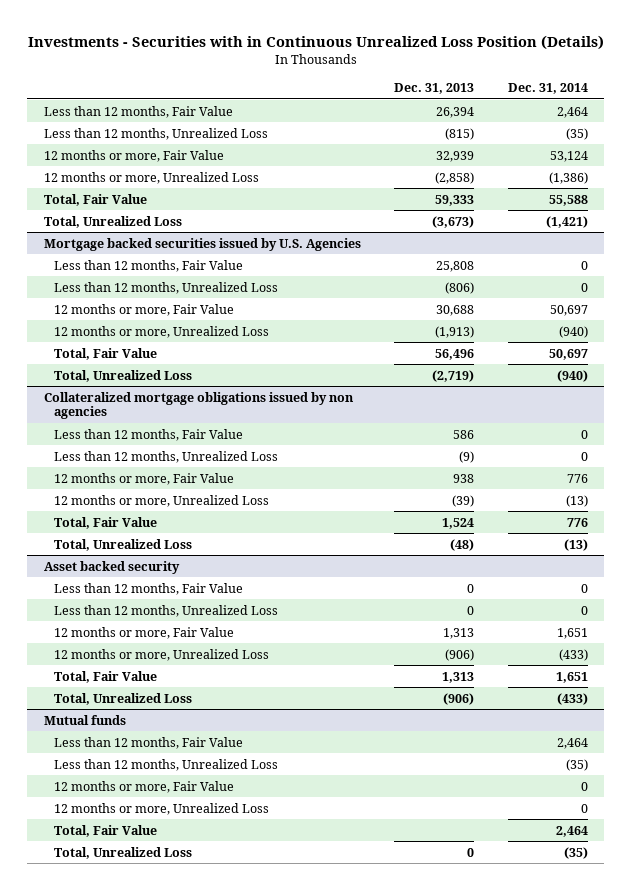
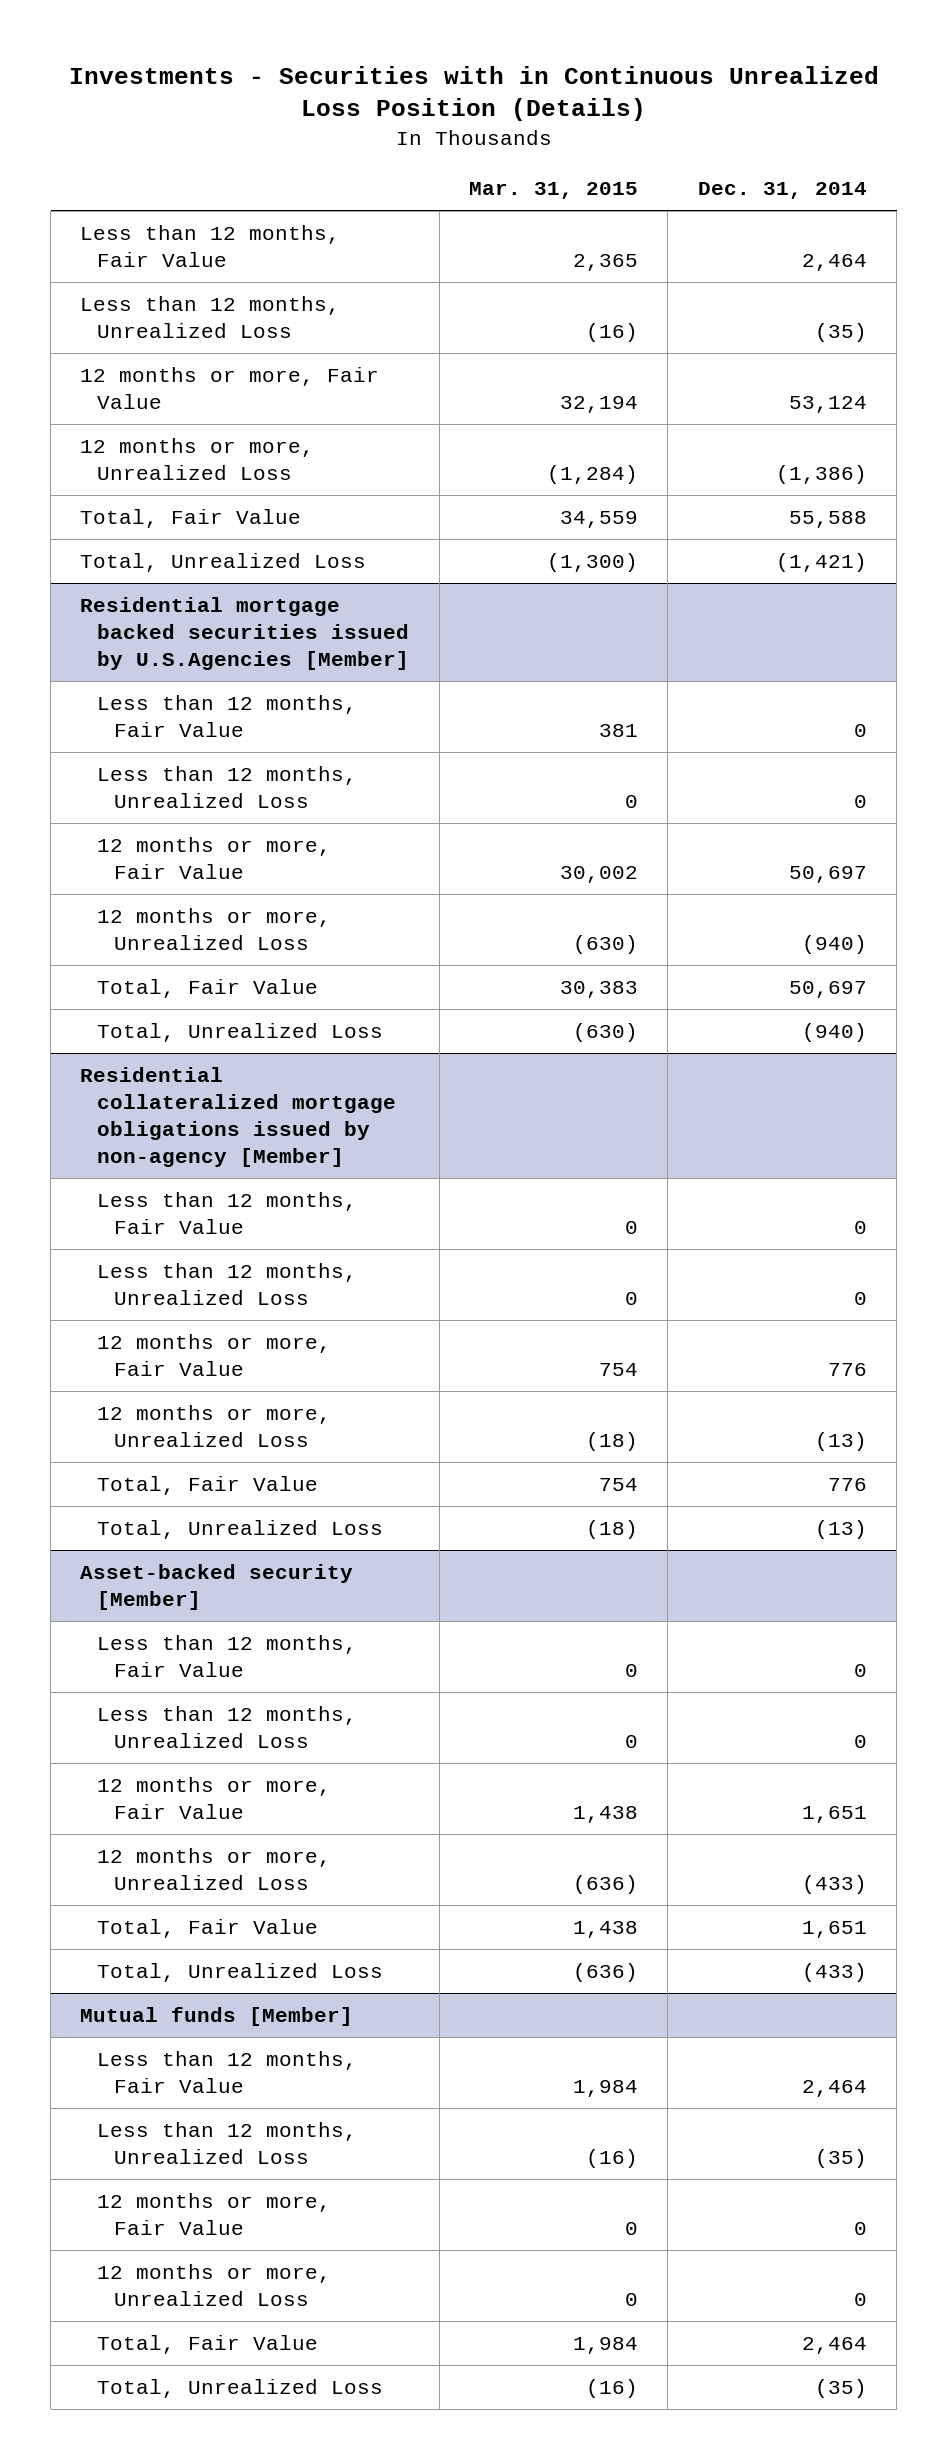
[394,83,475,95] Dec. 31, 2013 -> none
none -> [468,182,638,200] Mar. 31, 2015
[44,237,362,251] Mortgage backed securities issued by U.S. Agencies -> [80,596,410,671] Residential mortgage backed securities issued by U.S.Agencies [Member]
[44,391,355,420] Collateralized mortgage obligations issued by non agencies -> [80,1066,397,1168] Residential collateralized mortgage obligations issued by non-agency [Member]
[44,560,181,574] Asset backed security -> [80,1563,354,1611] Asset-backed security [Member]
[44,714,127,725] Mutual funds -> [80,2006,354,2026] Mutual funds [Member]

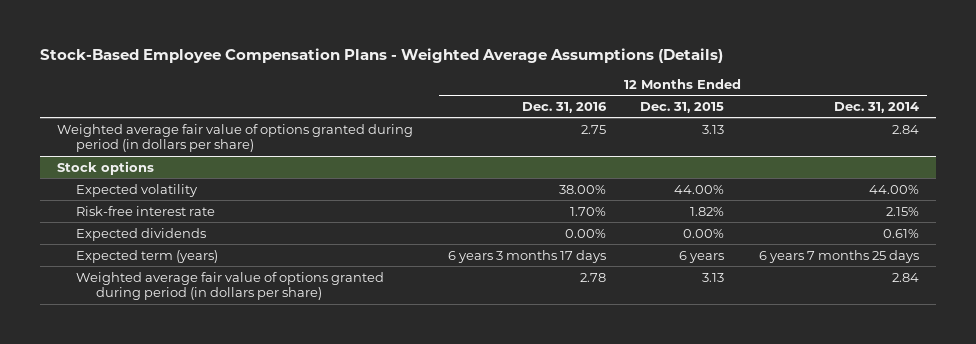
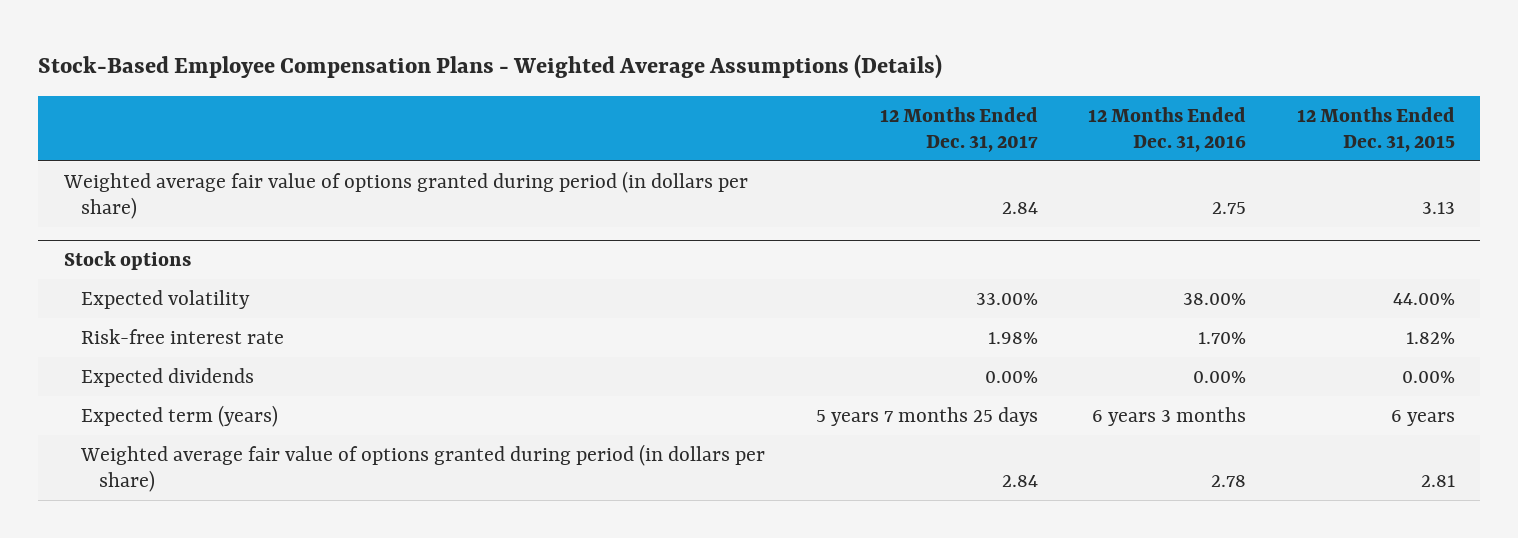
[833,102,919,114] Dec. 31, 2014 -> none
none -> [879,106,1038,152] 12 Months Ended Dec. 31, 2017
[447,249,606,263] 6 years 3 months 17 days -> [1092,406,1247,426] 6 years 3 months
[702,272,725,282] 3.13 -> [1420,475,1455,488] 2.81

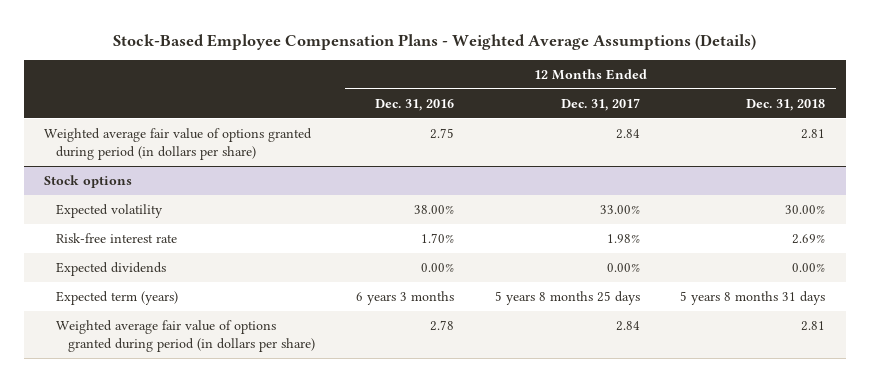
[1296,106,1455,152] 12 Months Ended Dec. 31, 2015 -> none
none -> [746,99,826,112] Dec. 31, 2018
[815,406,1038,426] 5 years 7 months 25 days -> [494,291,640,306] 5 years 8 months 25 days

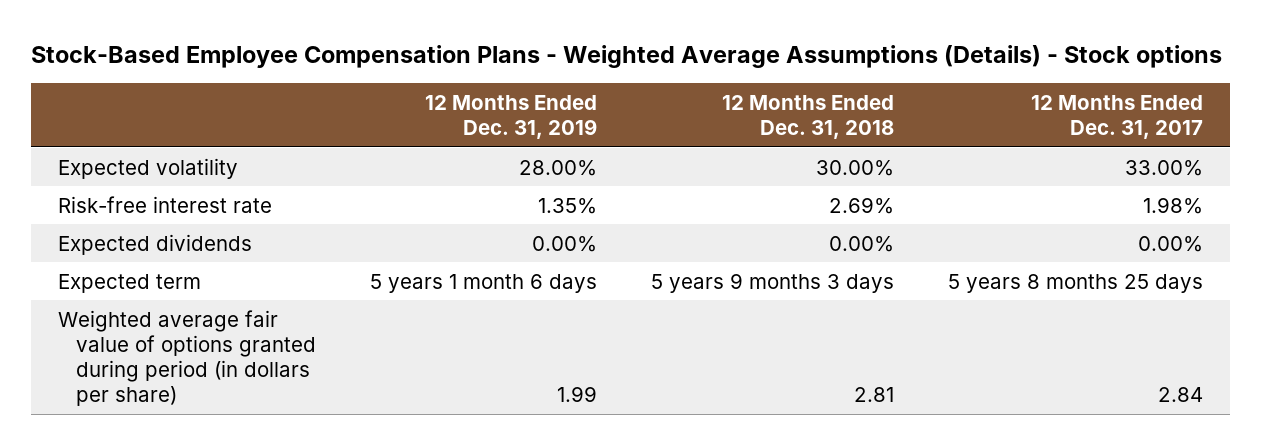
[112,33,756,50] Stock-Based Employee Compensation Plans - Weighted Average Assumptions (Details) -> [30,44,1222,68] Stock-Based Employee Compensation Plans - Weighted Average Assumptions (Details) - Stock options
[374,99,454,112] Dec. 31, 2016 -> none
none -> [425,94,598,139] 12 Months Ended Dec. 31, 2019
[44,128,313,161] Weighted average fair value of options granted during period (in dollars per share) -> none
[44,175,133,189] Stock options -> none
[56,291,179,306] Expected term (years) -> [57,273,201,293] Expected term
[680,291,826,306] 5 years 8 months 31 days -> [651,272,895,293] 5 years 9 months 3 days

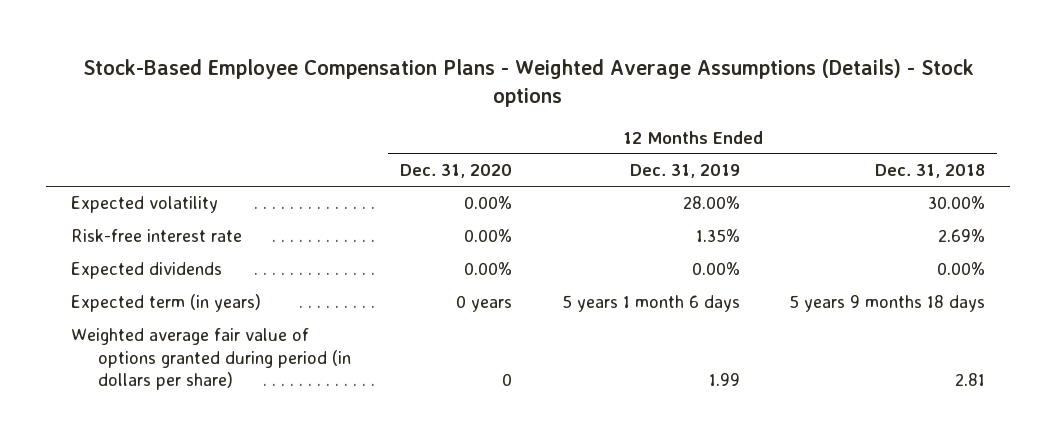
[1031,94,1204,139] 12 Months Ended Dec. 31, 2017 -> none
none -> [400,164,513,179] Dec. 31, 2020
[57,273,201,293] Expected term -> [71,294,262,313] Expected term (in years)
[651,272,895,293] 5 years 9 months 3 days -> [789,295,986,313] 5 years 9 months 18 days

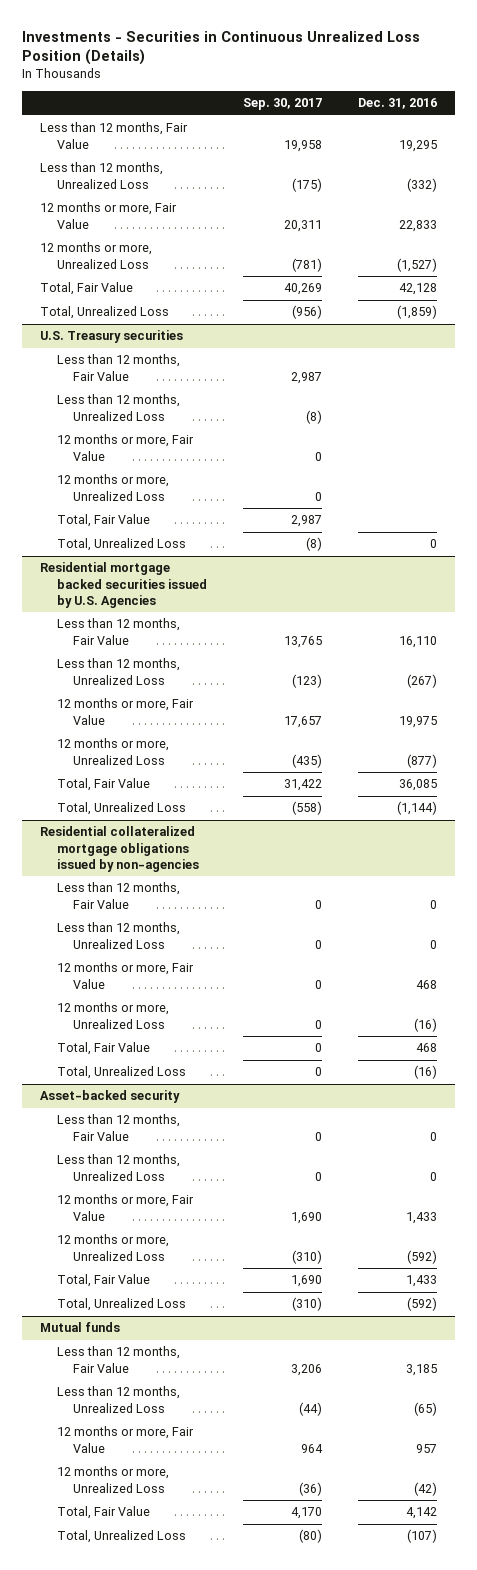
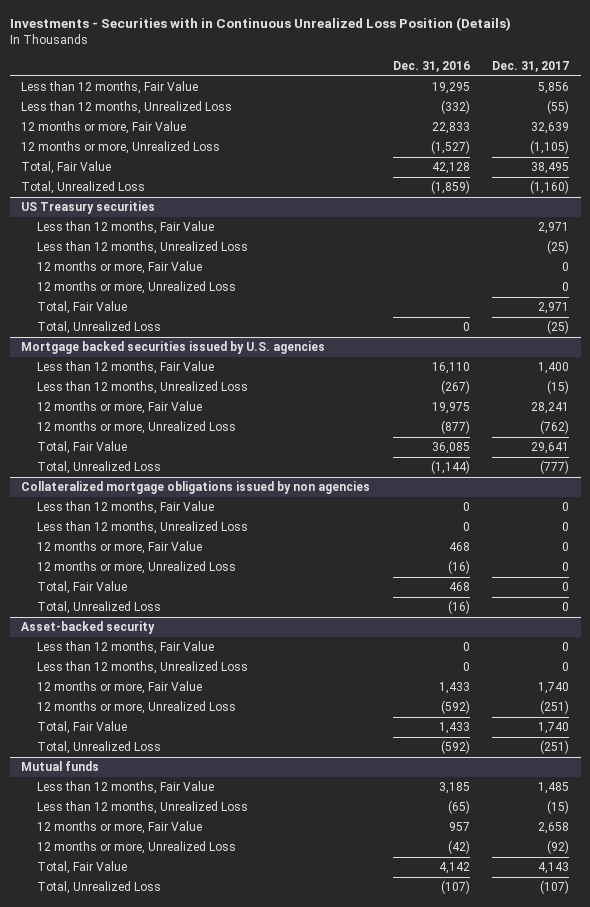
[22,30,421,66] Investments - Securities in Continuous Unrealized Loss Position (Details) -> [9,17,511,32] Investments - Securities with in Continuous Unrealized Loss Position (Details)
[242,98,322,111] Sep. 30, 2017 -> none
none -> [492,60,570,72] Dec. 31, 2017
[40,330,184,344] U.S. Treasury securities -> [21,201,156,215] US Treasury securities
[40,562,207,608] Residential mortgage backed securities issued by U.S. Agencies -> [21,341,326,355] Mortgage backed securities issued by U.S. agencies
[40,826,199,872] Residential collateralized mortgage obligations issued by non-agencies -> [21,481,371,495] Collateralized mortgage obligations issued by non agencies

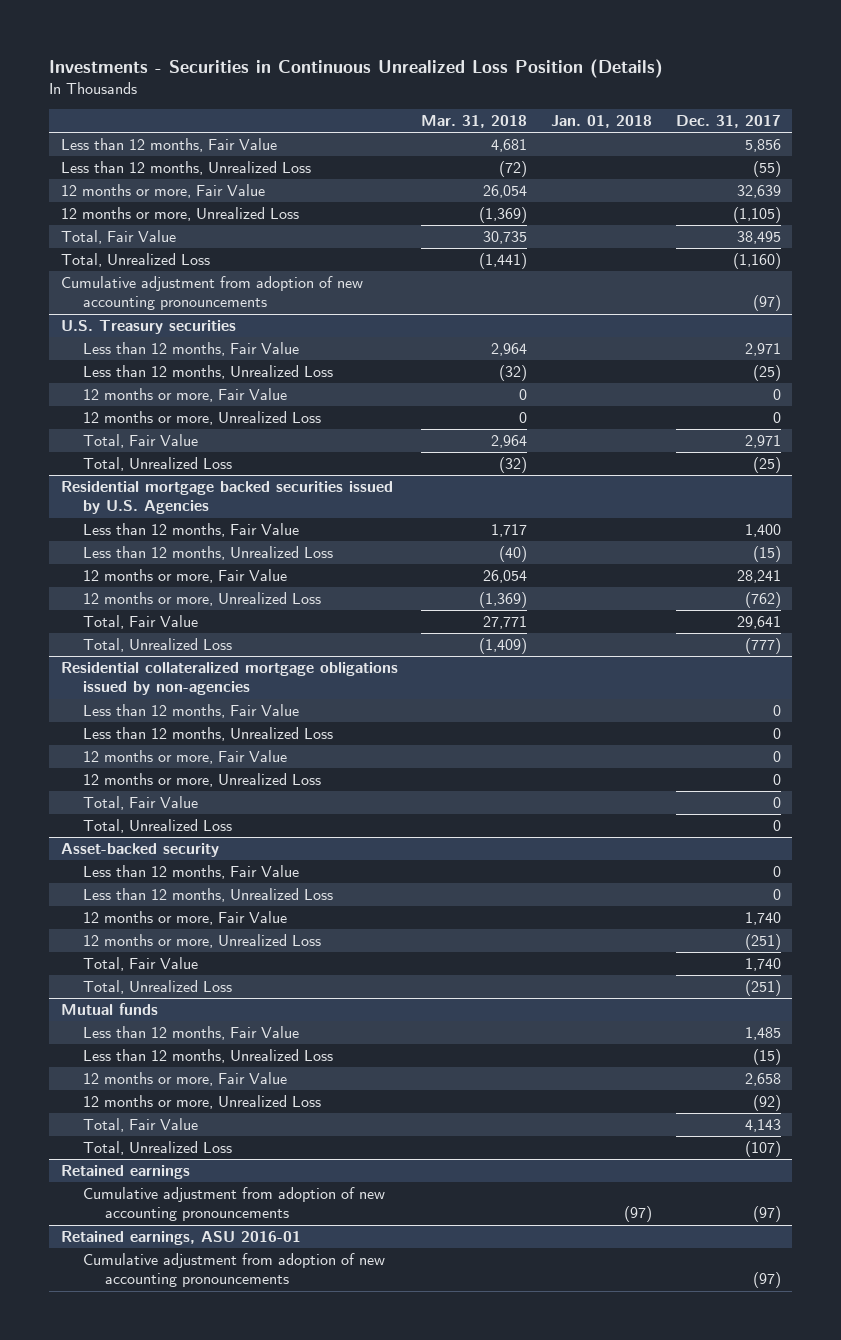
[9,17,511,32] Investments - Securities with in Continuous Unrealized Loss Position (Details) -> [48,58,663,78] Investments - Securities in Continuous Unrealized Loss Position (Details)
[392,60,470,72] Dec. 31, 2016 -> none
none -> [421,115,528,129] Mar. 31, 2018
none -> [550,115,652,129] Jan. 01, 2018
none -> [60,276,363,311] Cumulative adjustment from adoption of new accounting pronouncements
[21,201,156,215] US Treasury securities -> [60,320,236,335] U.S. Treasury securities
[21,341,326,355] Mortgage backed securities issued by U.S. agencies -> [60,481,393,515] Residential mortgage backed securities issued by U.S. Agencies
[21,481,371,495] Collateralized mortgage obligations issued by non agencies -> [60,662,398,696] Residential collateralized mortgage obligations issued by non-agencies
none -> [60,1165,190,1180] Retained earnings
none -> [82,1187,385,1222] Cumulative adjustment from adoption of new accounting pronouncements
none -> [60,1231,301,1246] Retained earnings, ASU 2016-01
none -> [82,1253,385,1288] Cumulative adjustment from adoption of new accounting pronouncements

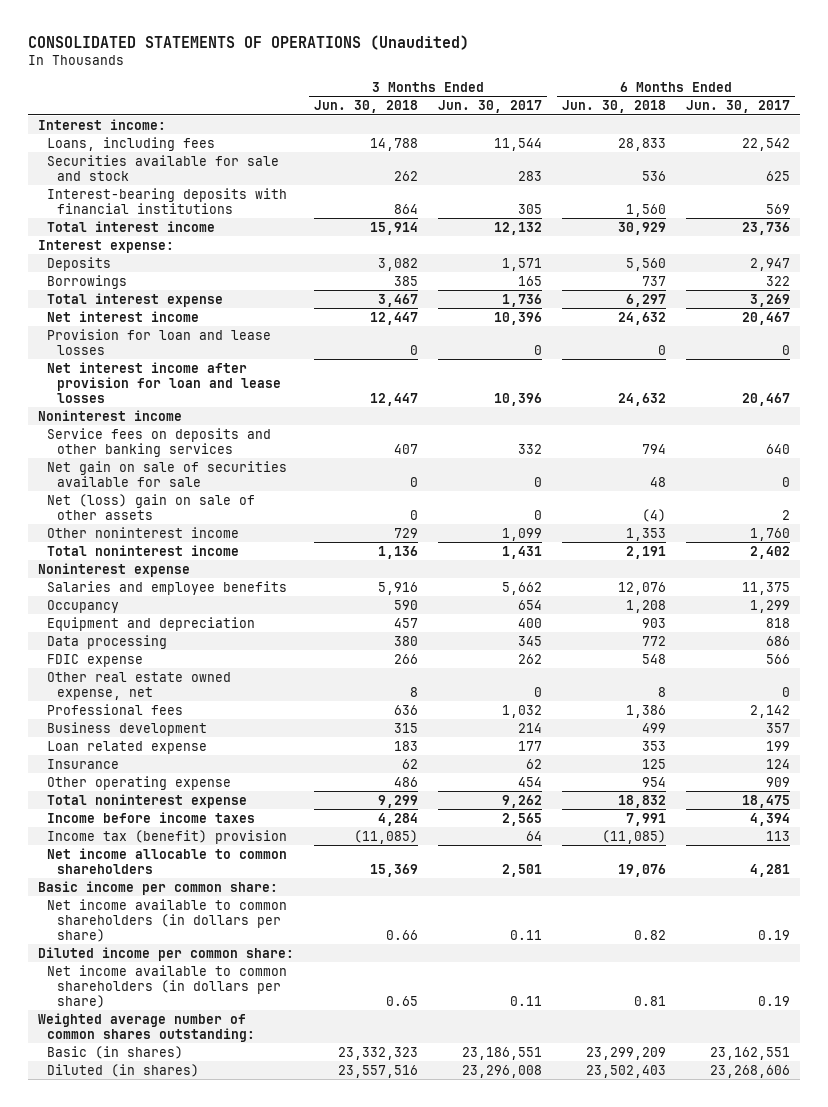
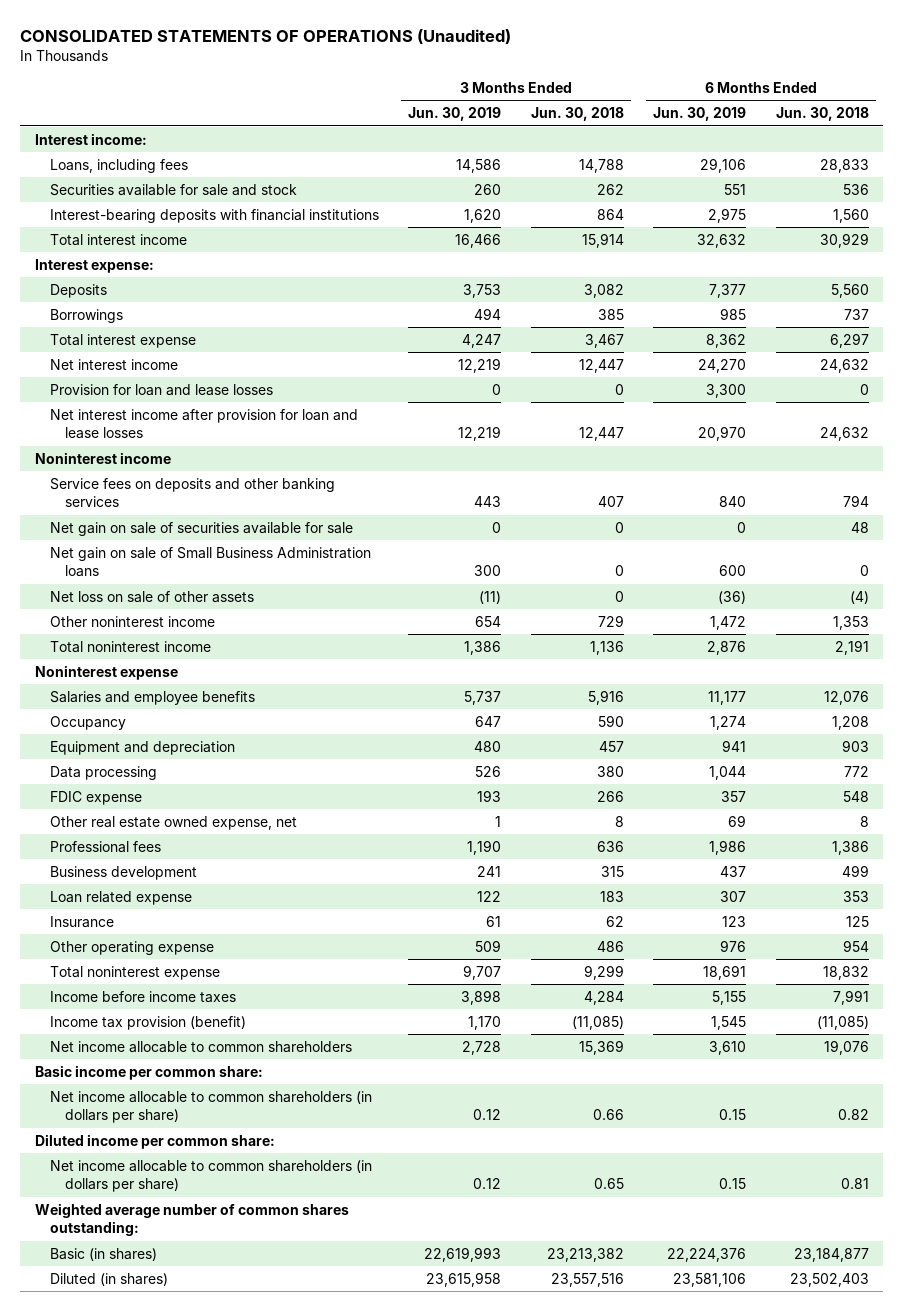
[438,100,543,114] Jun. 30, 2017 -> none
[686,100,791,114] Jun. 30, 2017 -> none
none -> [408,107,502,122] Jun. 30, 2019
none -> [653,107,747,122] Jun. 30, 2019
none -> [49,546,371,578] Net gain on sale of Small Business Administration loans
[47,493,256,520] Net (loss) gain on sale of other assets -> [49,590,254,603] Net loss on sale of other assets
[47,829,288,844] Income tax (benefit) provision -> [49,1015,246,1030] Income tax provision (benefit)
[47,898,288,942] Net income available to common shareholders (in dollars per share) -> [49,1090,372,1124] Net income allocable to common shareholders (in dollars per share)
[47,964,288,1008] Net income available to common shareholders (in dollars per share) -> [49,1159,372,1193] Net income allocable to common shareholders (in dollars per share)
[338,1046,419,1060] 23,332,323 -> [546,1247,624,1262] 23,213,382
[586,1046,667,1060] 23,299,209 -> [793,1247,869,1262] 23,184,877

